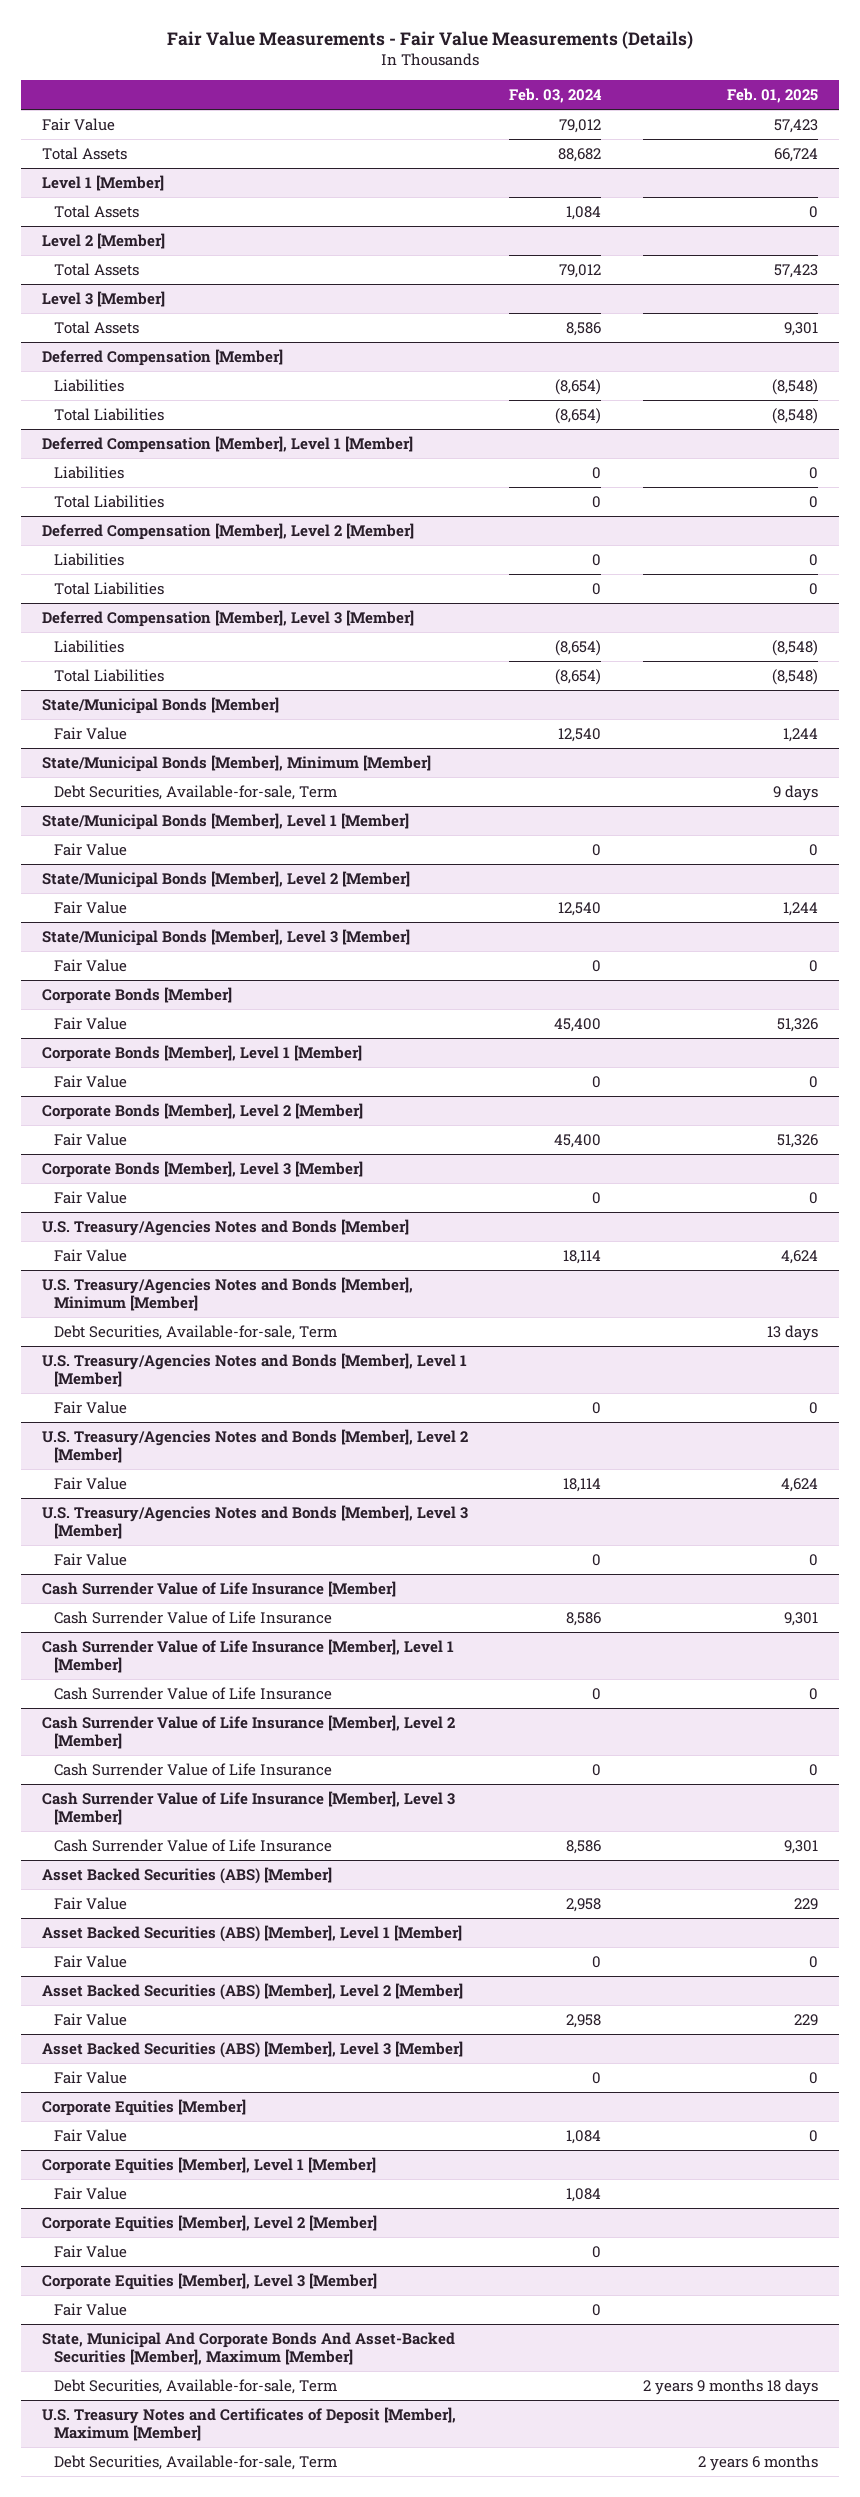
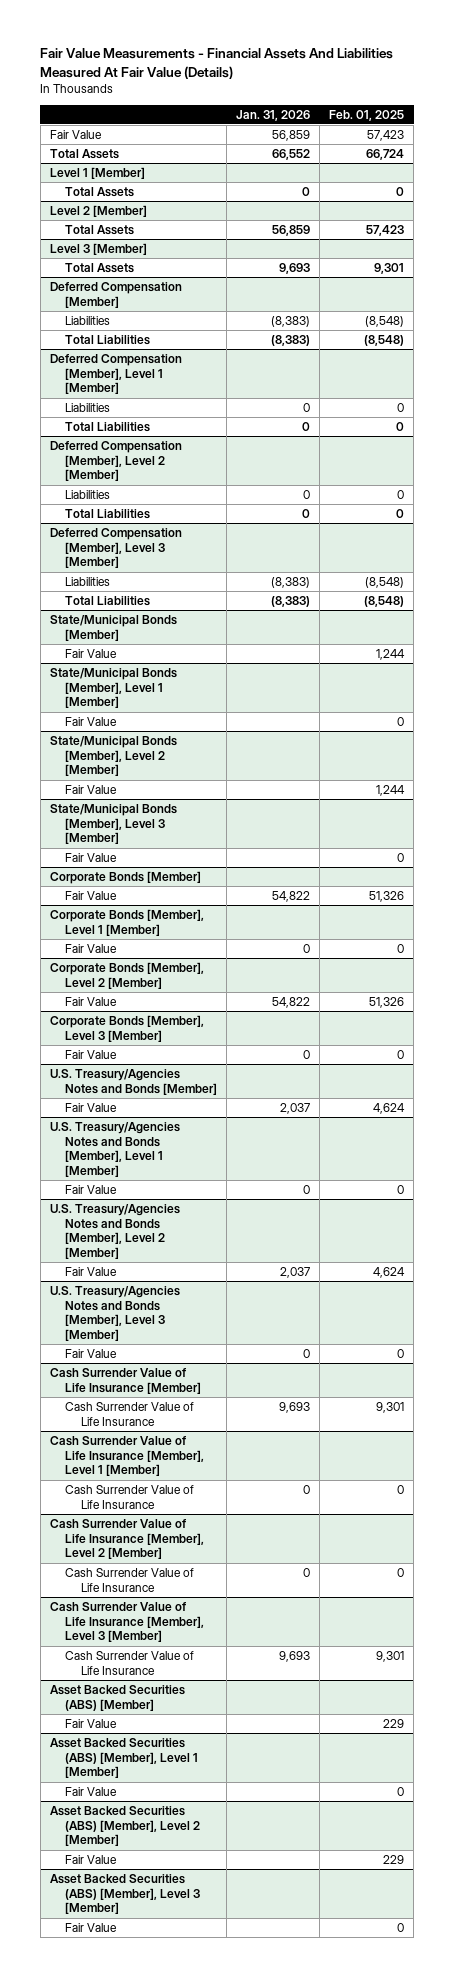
[166,30,693,49] Fair Value Measurements - Fair Value Measurements (Details) -> [40,48,394,79] Fair Value Measurements - Financial Assets And Liabilities Measured At Fair Value (Details)
[509,88,603,104] Feb. 03, 2024 -> none
none -> [236,109,311,121] Jan. 31, 2026
[41,754,431,772] State/Municipal Bonds [Member], Minimum [Member] -> none
[53,784,337,800] Debt Securities, Available-for-sale, Term -> none
[41,1276,413,1312] U.S. Treasury/Agencies Notes and Bonds [Member], Minimum [Member] -> none
[53,1324,337,1340] Debt Securities, Available-for-sale, Term -> none
[41,2098,246,2116] Corporate Equities [Member] -> none
[53,2128,127,2142] Fair Value -> none
[41,2156,376,2174] Corporate Equities [Member], Level 1 [Member] -> none
[53,2186,127,2200] Fair Value -> none
[41,2214,377,2232] Corporate Equities [Member], Level 2 [Member] -> none
[53,2244,127,2258] Fair Value -> none
[41,2272,377,2290] Corporate Equities [Member], Level 3 [Member] -> none
[53,2302,127,2316] Fair Value -> none
[41,2331,455,2366] State, Municipal And Corporate Bonds And Asset-Backed Securities [Member], Maximum [Member] -> none
[53,2378,337,2394] Debt Securities, Available-for-sale, Term -> none
[41,2406,456,2442] U.S. Treasury Notes and Certificates of Deposit [Member], Maximum [Member] -> none
[53,2454,337,2470] Debt Securities, Available-for-sale, Term -> none

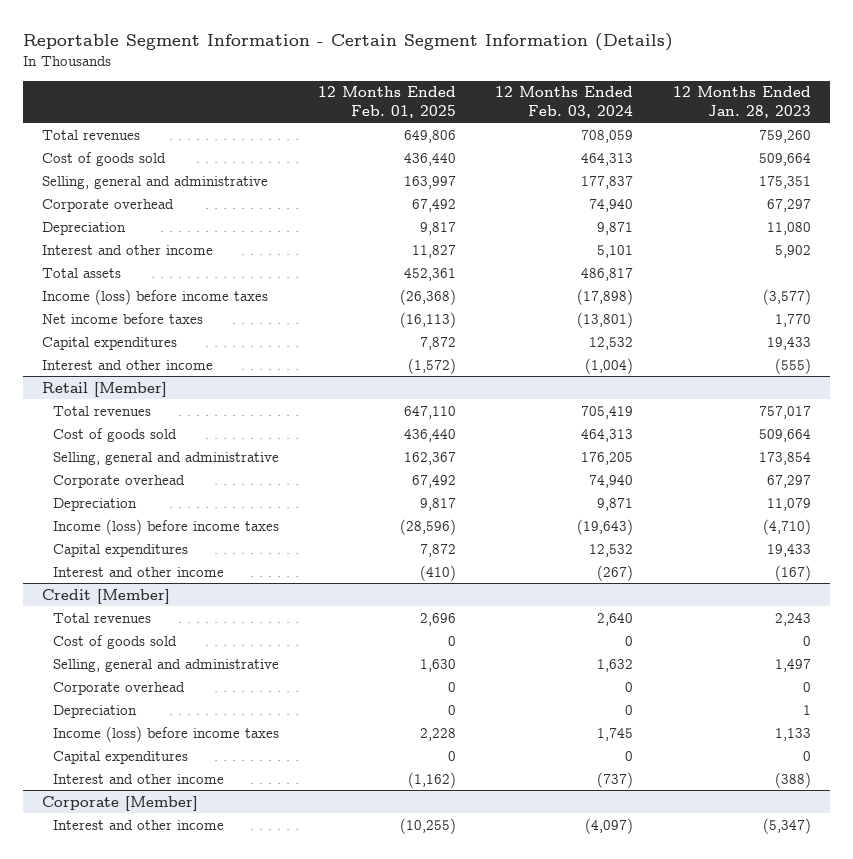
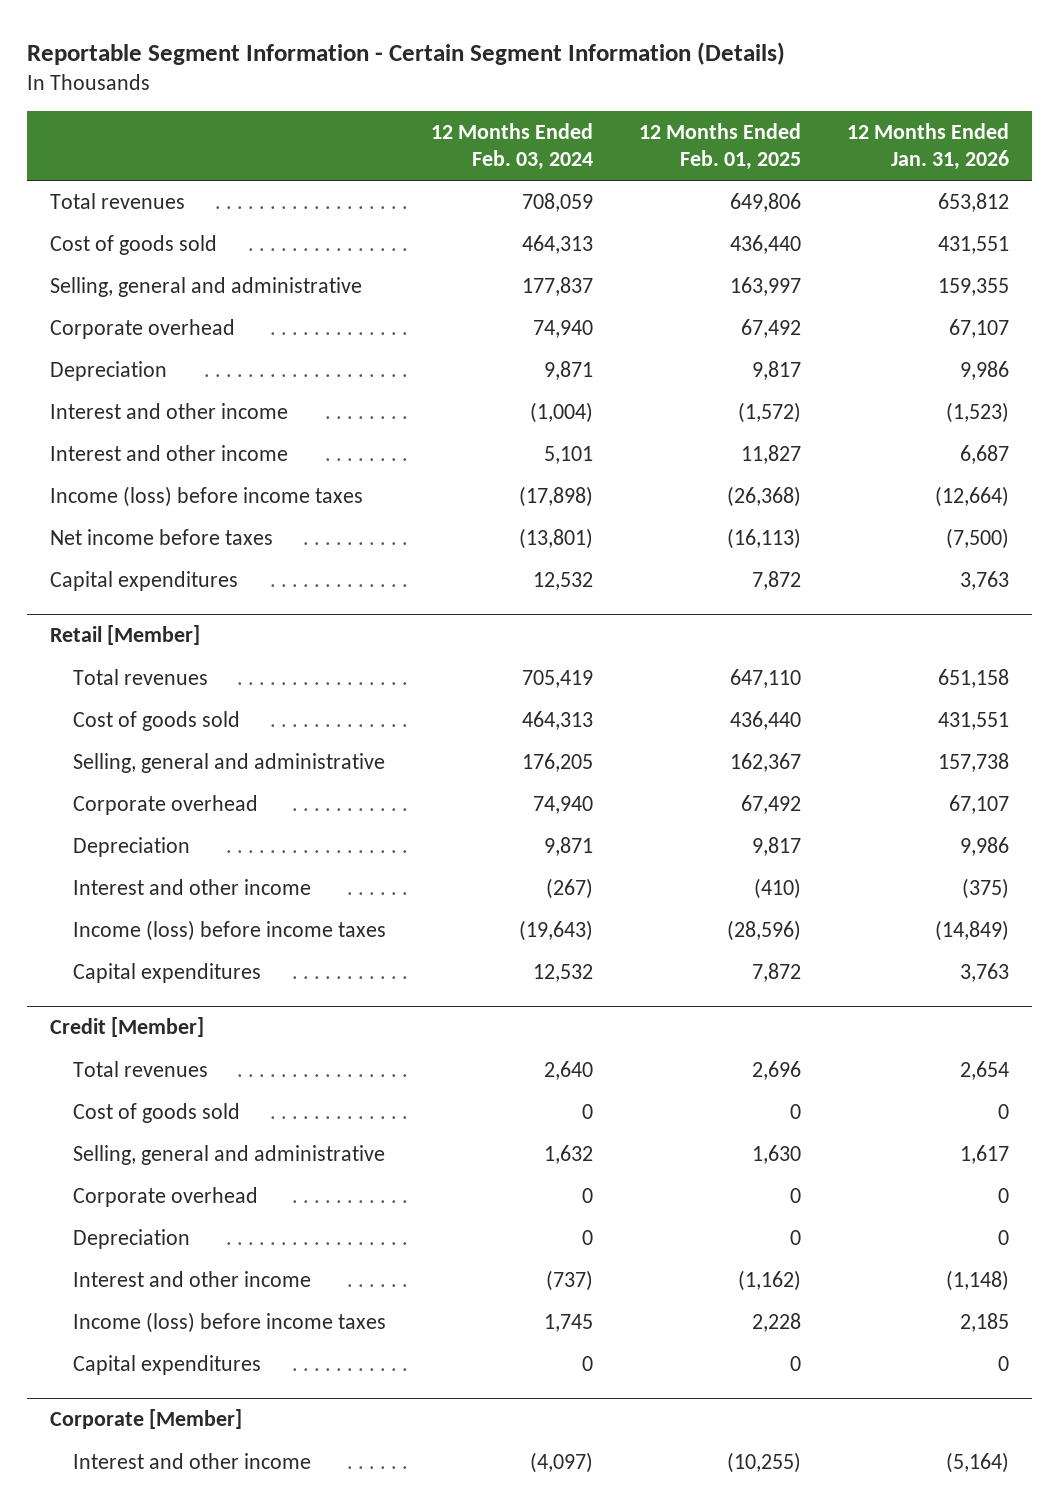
[672,86,811,118] 12 Months Ended Jan. 28, 2023 -> none
none -> [846,123,1009,170] 12 Months Ended Jan. 31, 2026
[42,359,214,370] Interest and other income -> [50,403,289,420] Interest and other income
[42,267,122,278] Total assets -> none
[52,566,224,577] Interest and other income -> [72,879,311,896] Interest and other income
[52,773,224,784] Interest and other income -> [72,1271,311,1288] Interest and other income

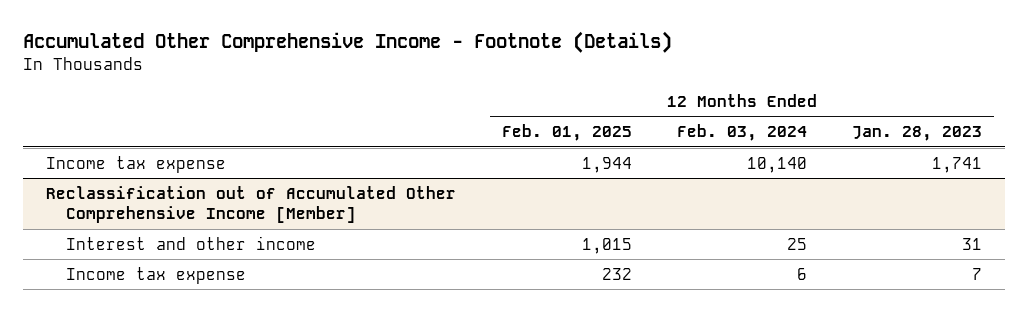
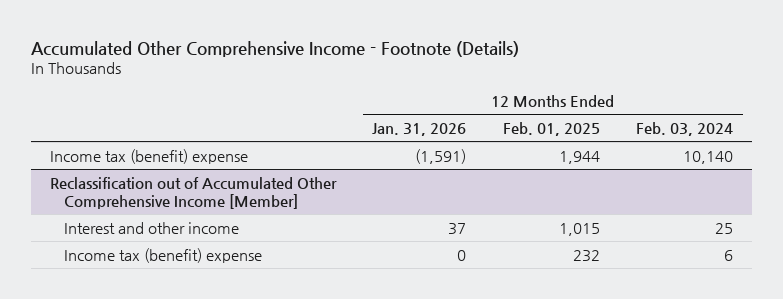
[852,126,983,142] Jan. 28, 2023 -> none
none -> [372,122,467,136] Jan. 31, 2026
[46,155,227,173] Income tax expense -> [49,148,248,164] Income tax (benefit) expense
[65,266,246,284] Income tax expense -> [63,247,262,263] Income tax (benefit) expense

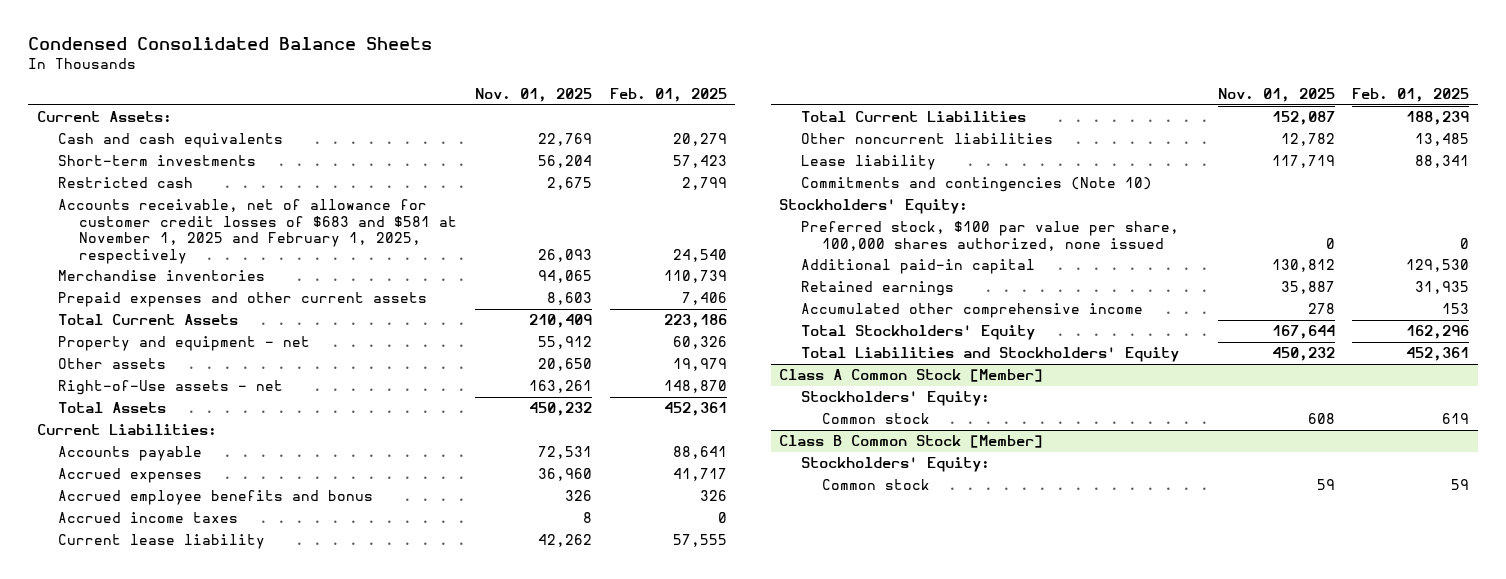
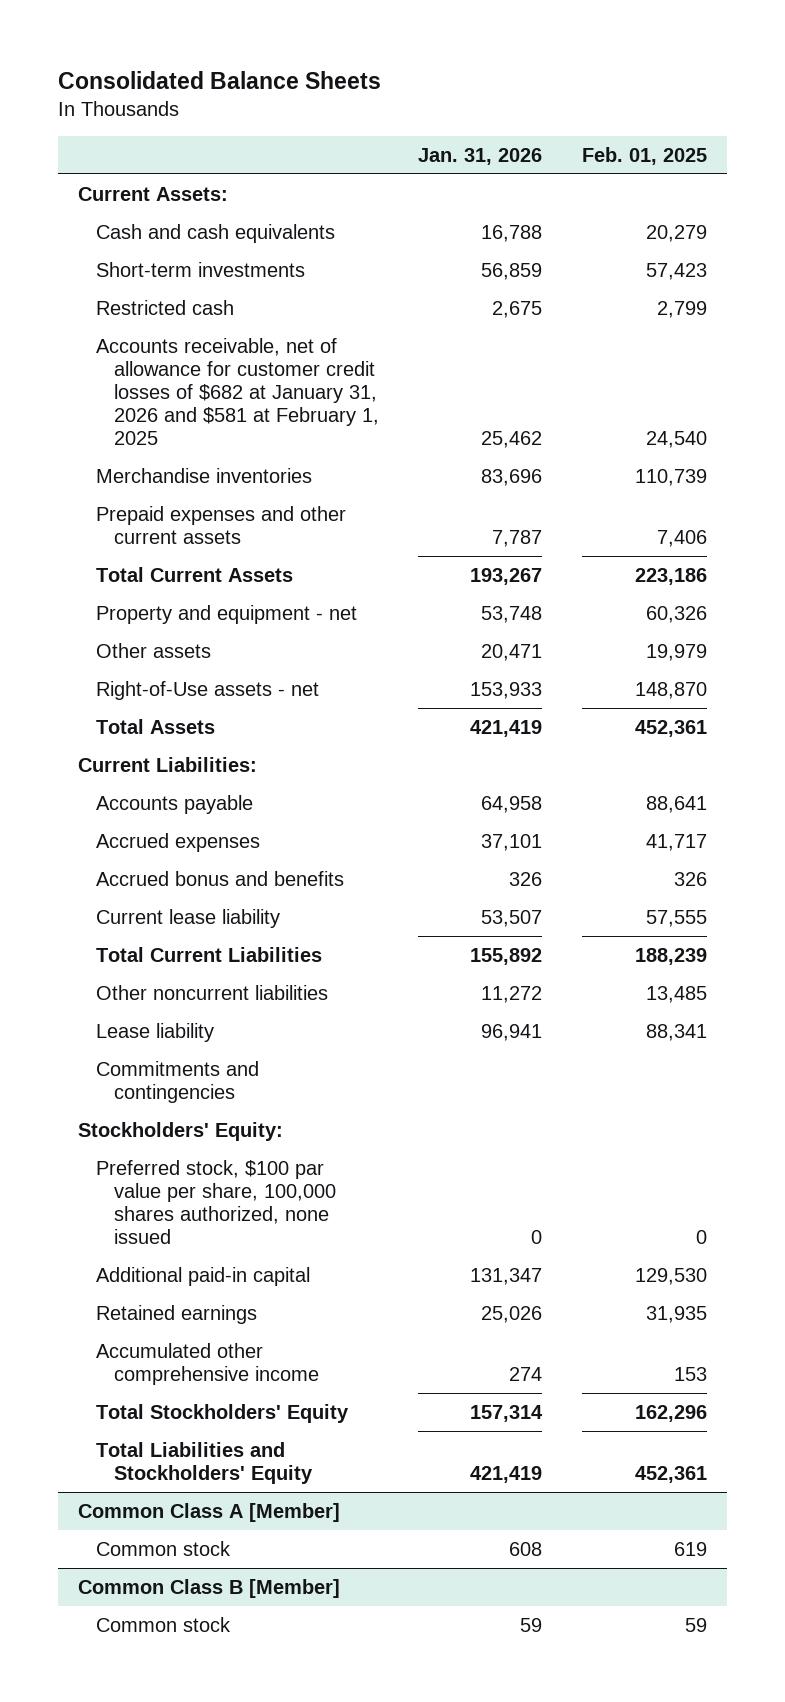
[27,36,432,50] Condensed Consolidated Balance Sheets -> [57,70,381,89] Consolidated Balance Sheets
[474,88,592,103] Nov. 01, 2025 -> none
none -> [418,147,543,165] Jan. 31, 2026
[58,199,458,264] Accounts receivable, net of allowance for customer credit losses of $683 and $581 at November 1, 2025 and February 1, 2025, respectively -> [95,337,379,445] Accounts receivable, net of allowance for customer credit losses of $682 at January 31, 2026 and $581 at February 1, 2025
[58,512,239,524] Accrued income taxes -> none
[58,490,374,506] Accrued employee benefits and bonus -> [95,870,344,886] Accrued bonus and benefits
[800,177,1152,193] Commitments and contingencies (Note 10) -> [95,1060,259,1103] Commitments and contingencies
[800,391,990,407] Stockholders' Equity: -> none
[779,369,1044,383] Class A Common Stock [Member] -> [77,1502,340,1522] Common Class A [Member]
[800,457,990,473] Stockholders' Equity: -> none
[779,435,1044,449] Class B Common Stock [Member] -> [77,1578,340,1598] Common Class B [Member]

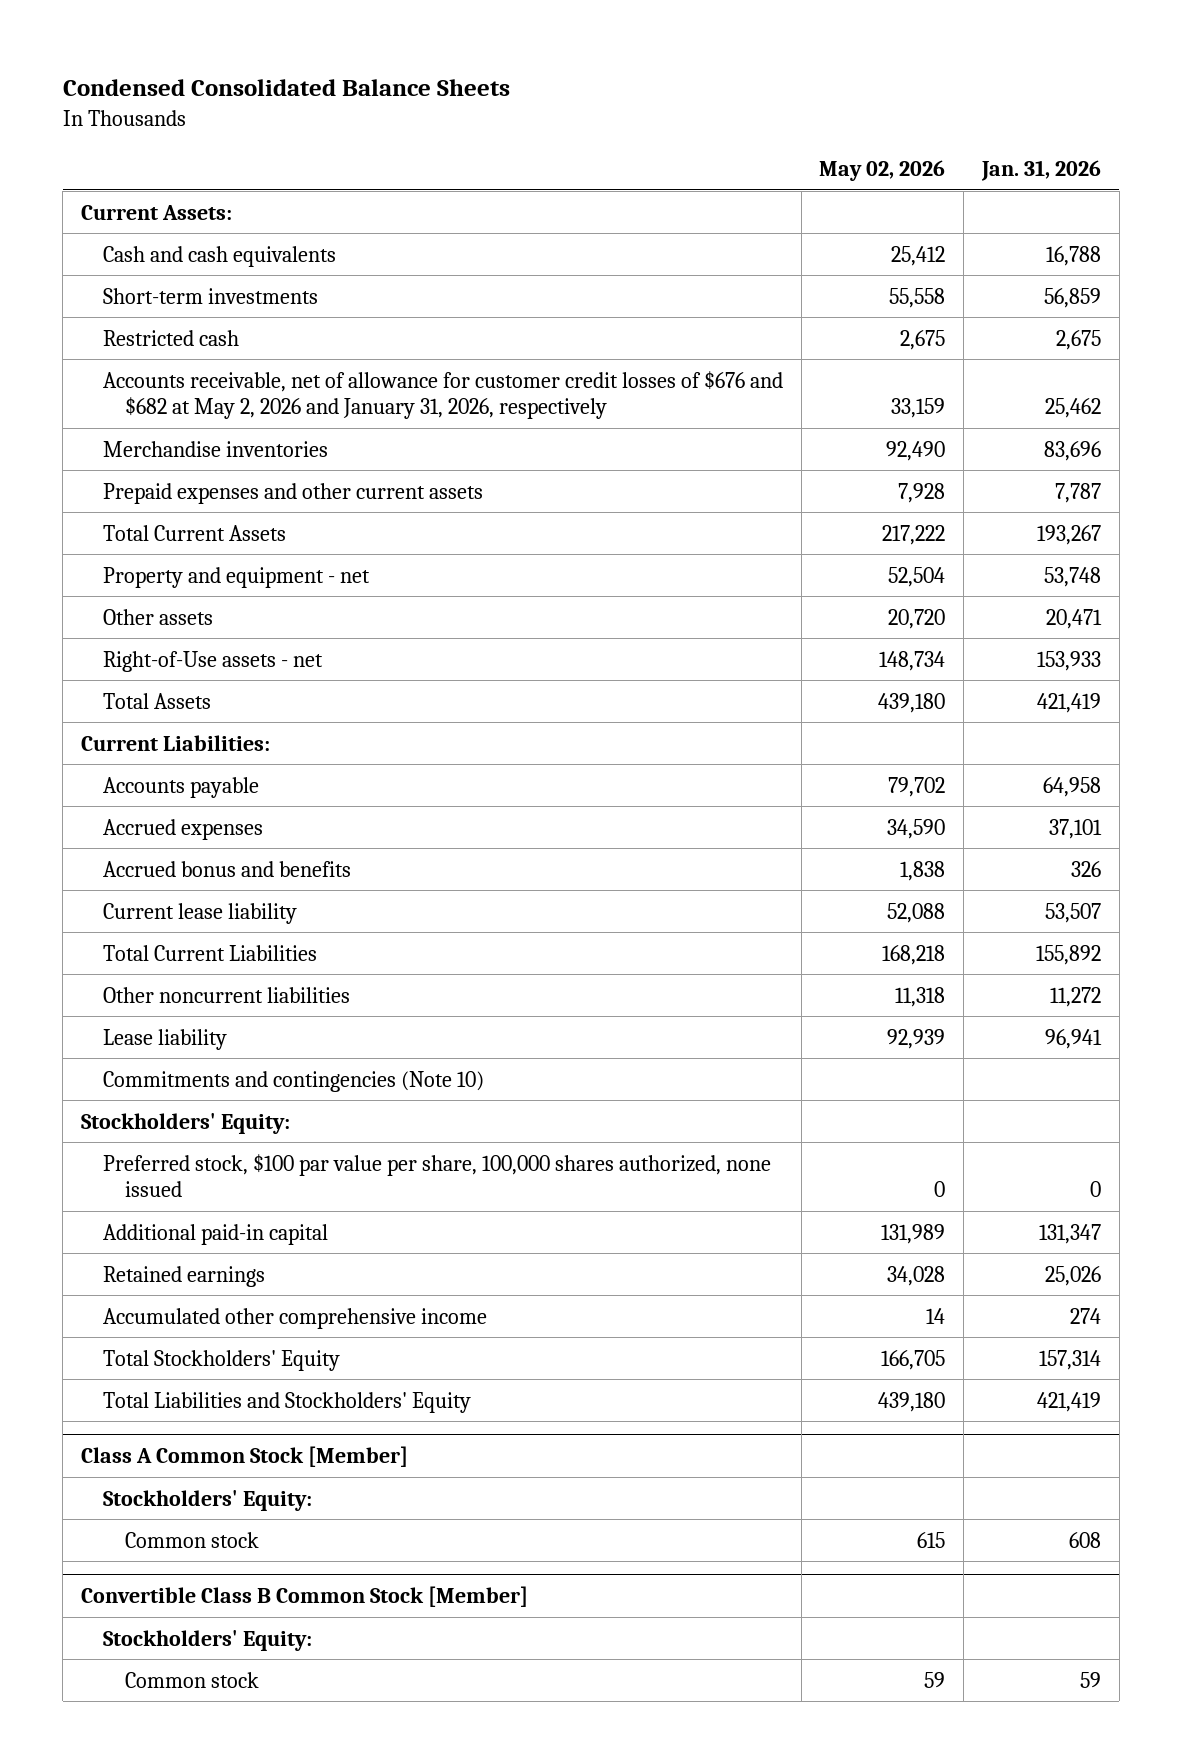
[57,70,381,89] Consolidated Balance Sheets -> [62,79,510,97] Condensed Consolidated Balance Sheets
[581,146,707,165] Feb. 01, 2025 -> none
none -> [819,159,946,181] May 02, 2026
[95,337,379,445] Accounts receivable, net of allowance for customer credit losses of $682 at January 31, 2026 and $581 at February 1, 2025 -> [103,370,784,420] Accounts receivable, net of allowance for customer credit losses of $676 and $682 at May 2, 2026 and January 31, 2026, respectively
[95,1060,259,1103] Commitments and contingencies -> [103,1070,485,1092] Commitments and contingencies (Note 10)
[77,1502,340,1522] Common Class A [Member] -> [80,1445,408,1467] Class A Common Stock [Member]
none -> [103,1489,313,1511] Stockholders' Equity:
[77,1578,340,1598] Common Class B [Member] -> [80,1585,528,1607] Convertible Class B Common Stock [Member]
none -> [103,1629,313,1651] Stockholders' Equity:

